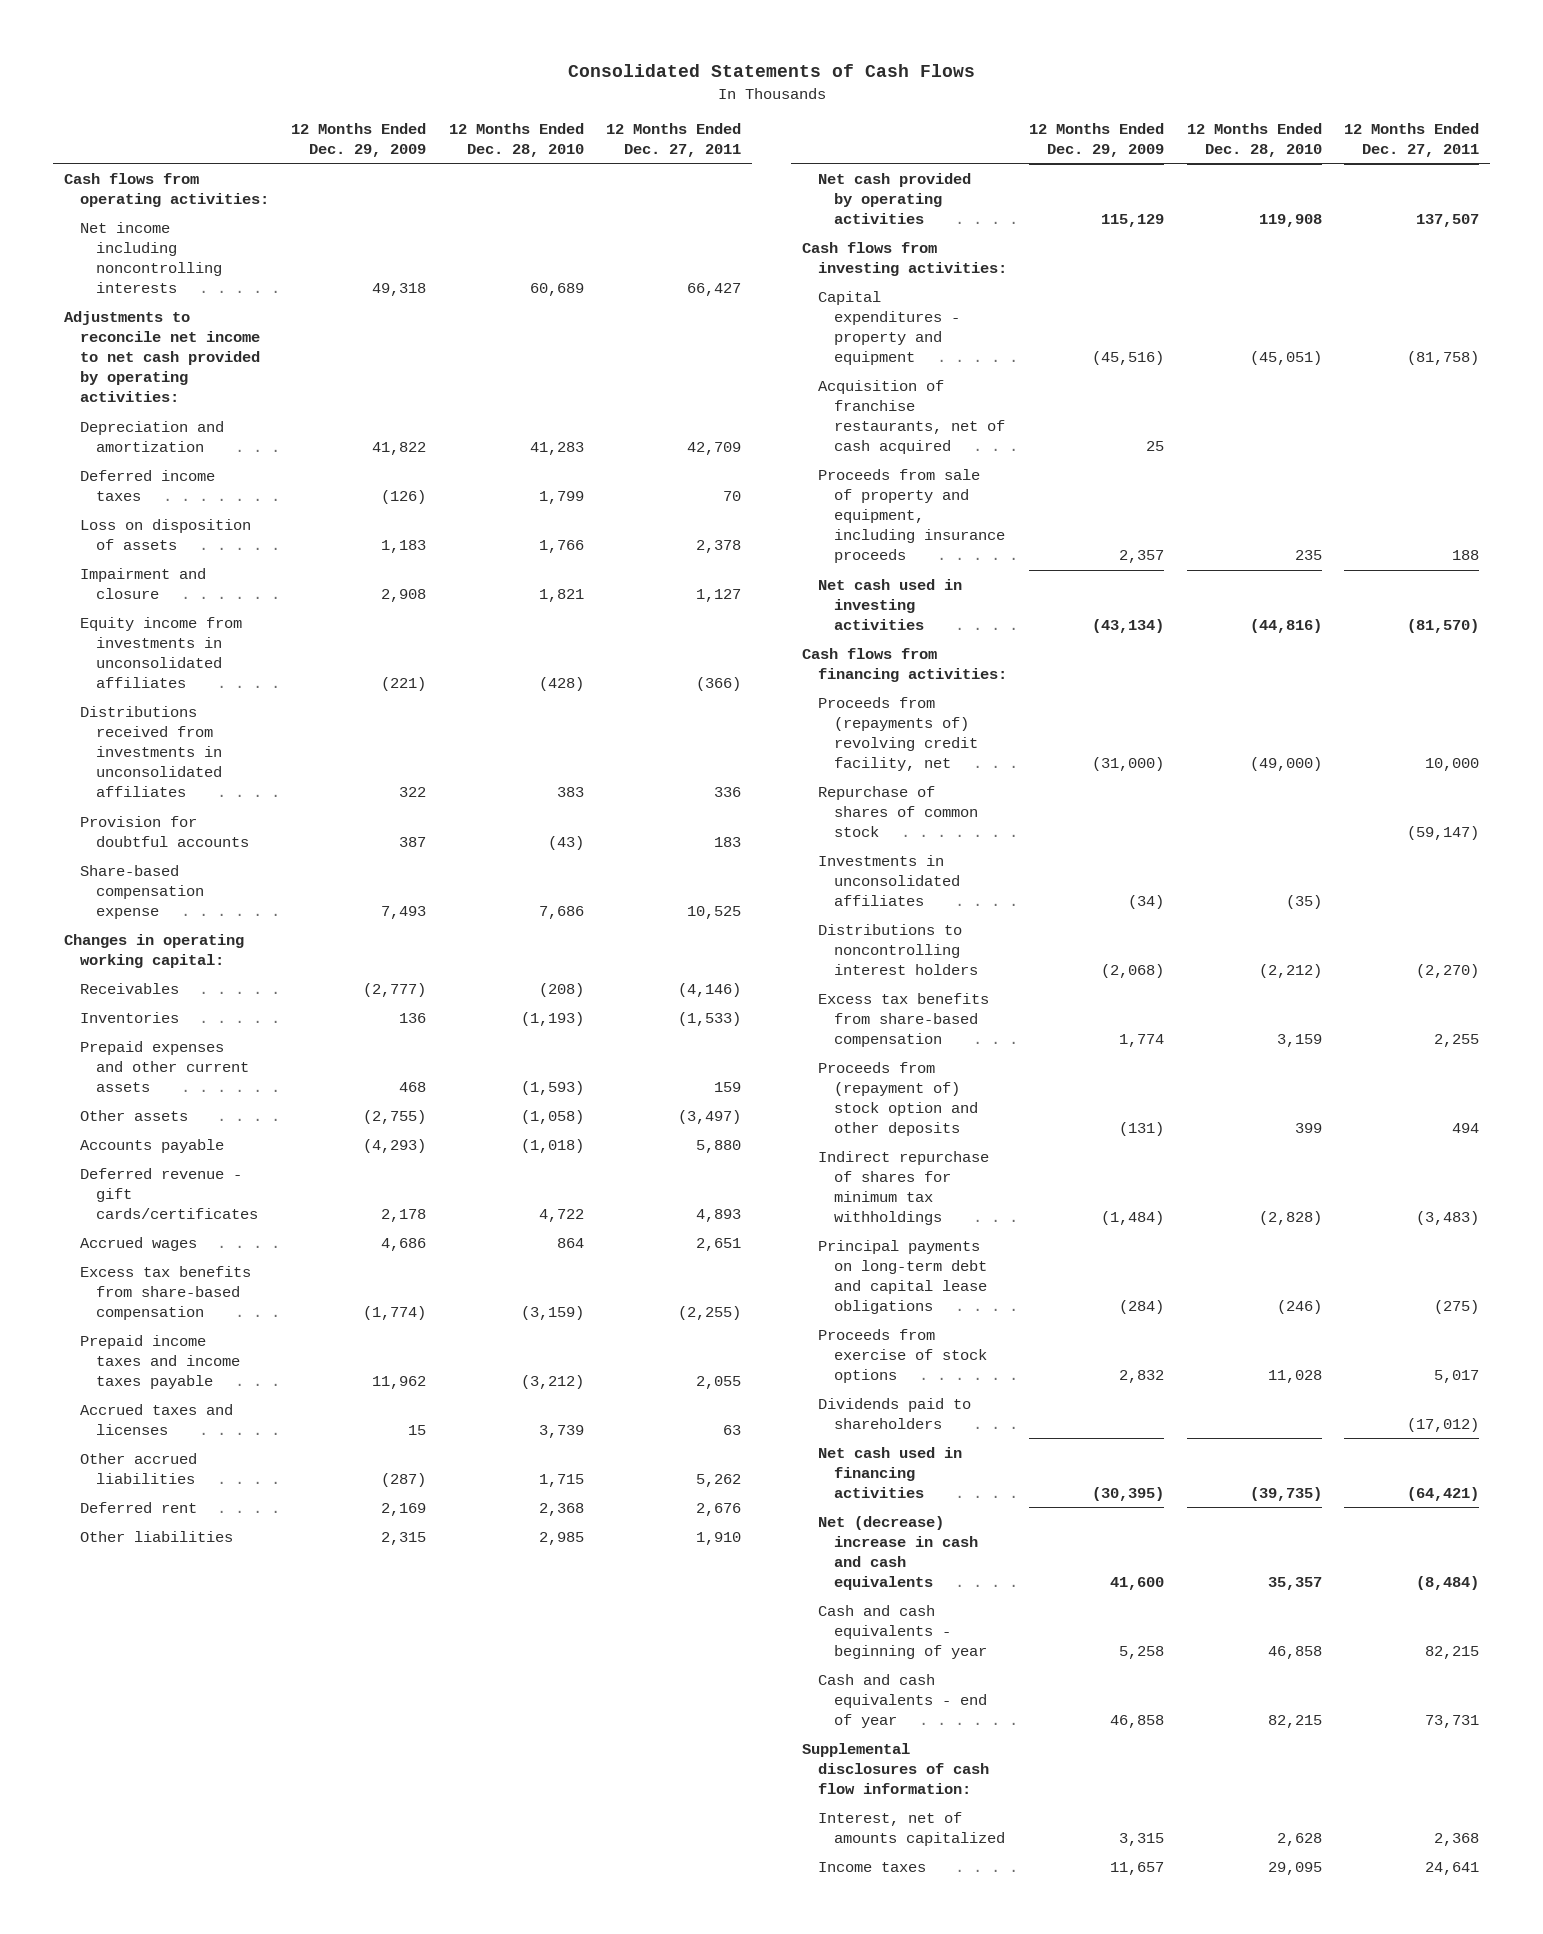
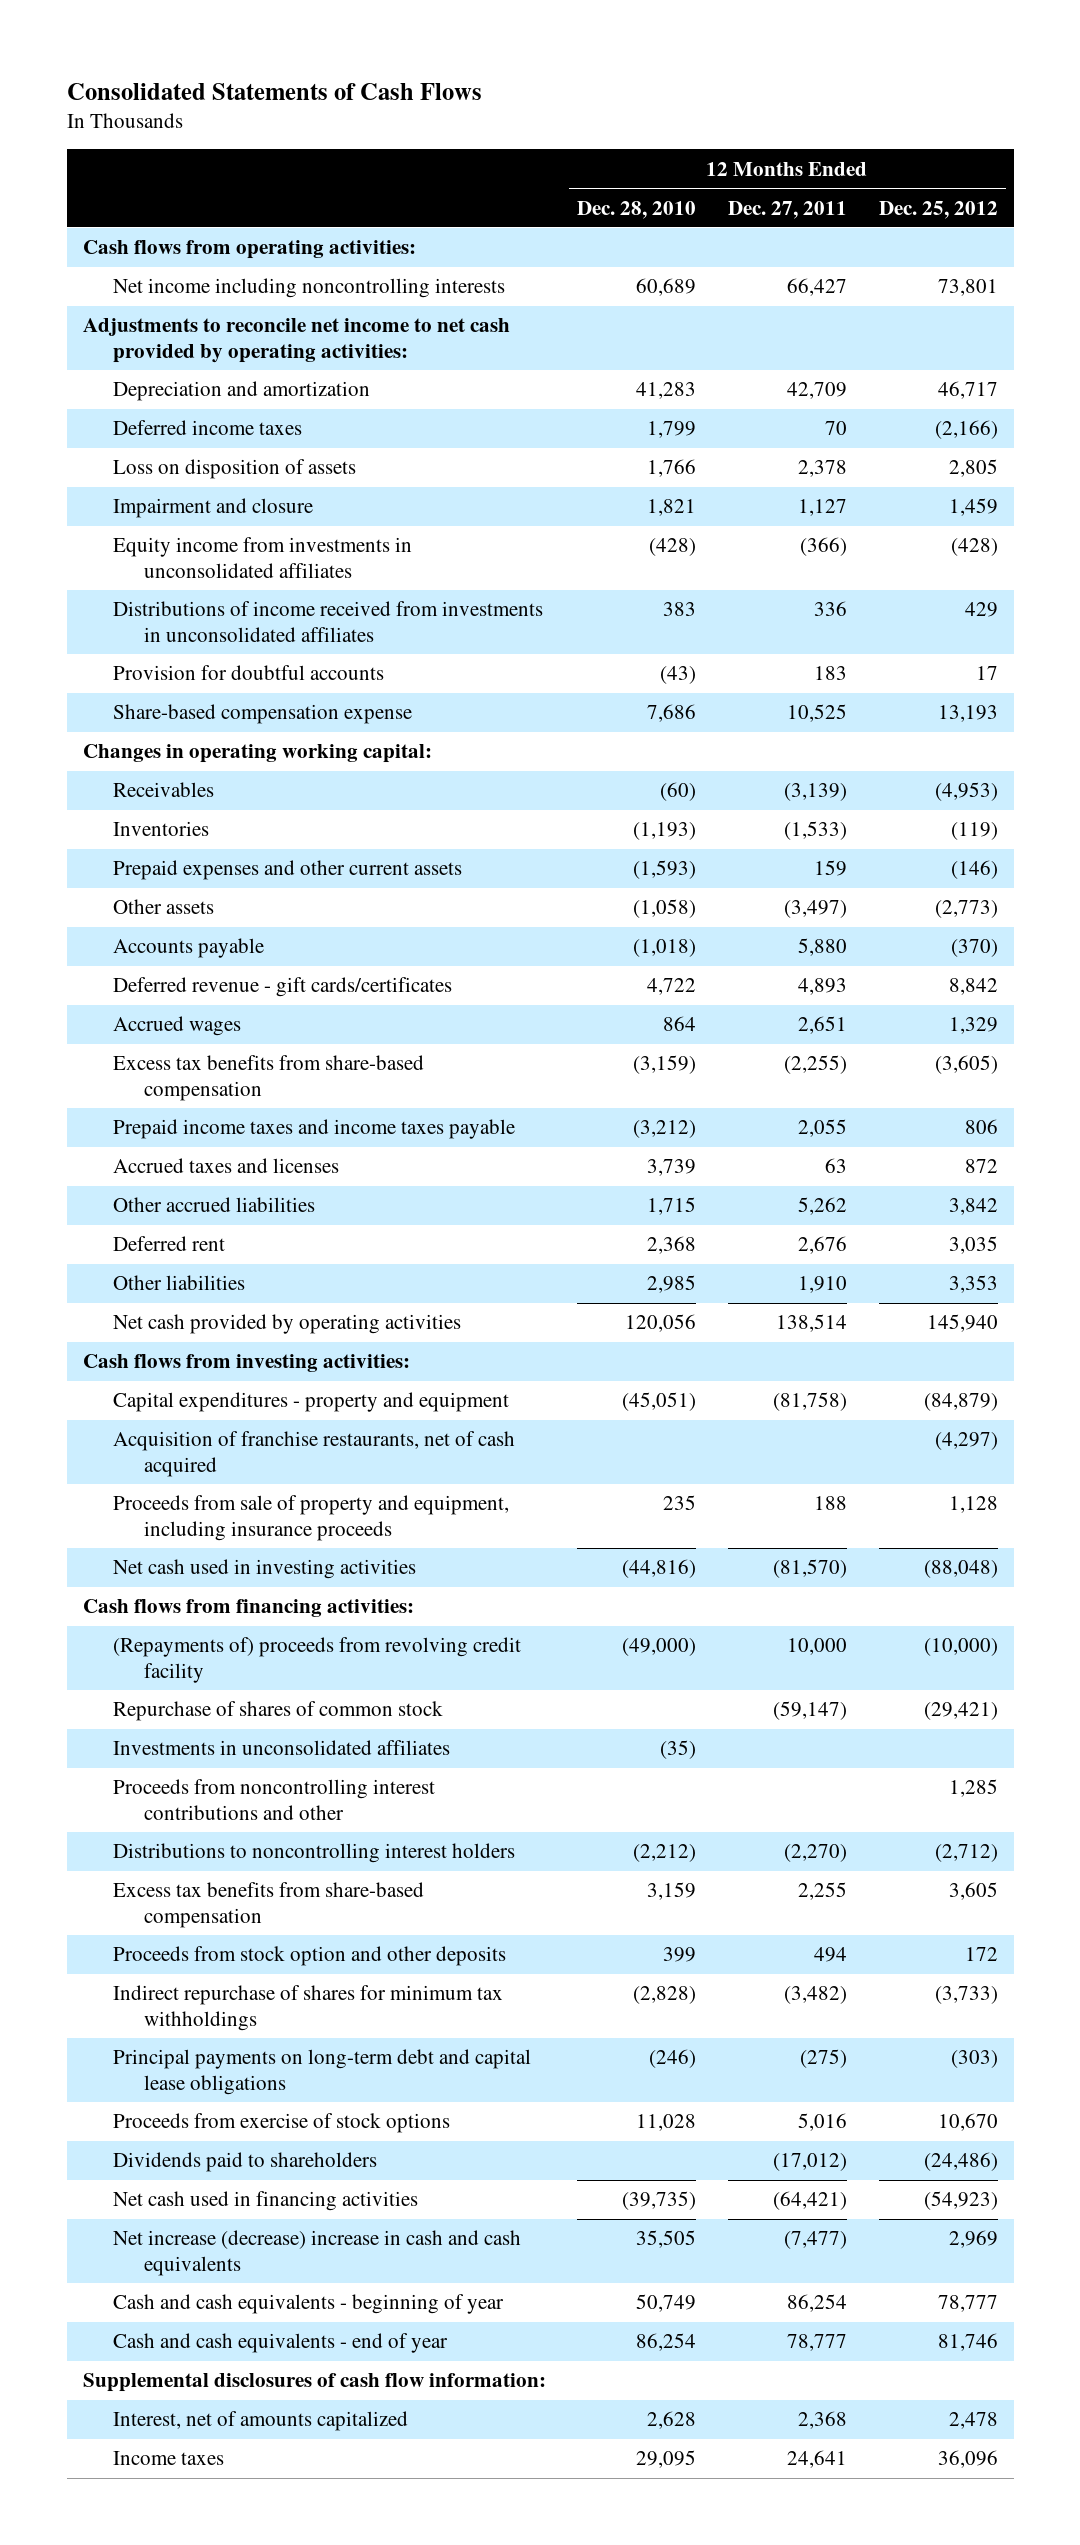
[291,122,427,158] 12 Months Ended Dec. 29, 2009 -> none
none -> [878,200,998,219] Dec. 25, 2012
[80,705,222,798] Distributions received from investments in unconsolidated affiliates -> [113,601,544,642] Distributions of income received from investments in unconsolidated affiliates
[538,982,584,997] (208) -> [660,782,697,802] (60)
[677,982,741,997] (4,146) -> [783,783,847,802] (3,139)
[1258,213,1322,227] 119,908 -> [625,1314,697,1333] 120,056
[1415,213,1479,227] 137,507 -> [775,1314,847,1333] 138,514
[818,696,978,772] Proceeds from (repayments of) revolving credit facility, net -> [113,1637,522,1683] (Repayments of) proceeds from revolving credit facility
none -> [113,1779,436,1820] Proceeds from noncontrolling interest contributions and other
[818,1061,978,1137] Proceeds from (repayment of) stock option and other deposits -> [113,1946,507,1967] Proceeds from stock option and other deposits
[1415,1211,1479,1226] (3,483) -> [783,1986,847,2005] (3,482)
[1433,1369,1479,1383] 5,017 -> [797,2113,847,2132] 5,016
[818,1515,978,1591] Net (decrease) increase in cash and cash equivalents -> [113,2230,522,2276] Net increase (decrease) increase in cash and cash equivalents
[1267,1577,1322,1591] 35,357 -> [636,2230,697,2249] 35,505
[1415,1576,1479,1591] (8,484) -> [783,2231,847,2250] (7,477)
[1267,1645,1322,1659] 46,858 -> [636,2294,697,2313] 50,749
[1424,1645,1479,1659] 82,215 -> [786,2294,847,2313] 86,254
[1267,1714,1322,1728] 82,215 -> [636,2333,697,2352] 86,254
[1424,1714,1479,1728] 73,731 -> [786,2334,847,2352] 78,777

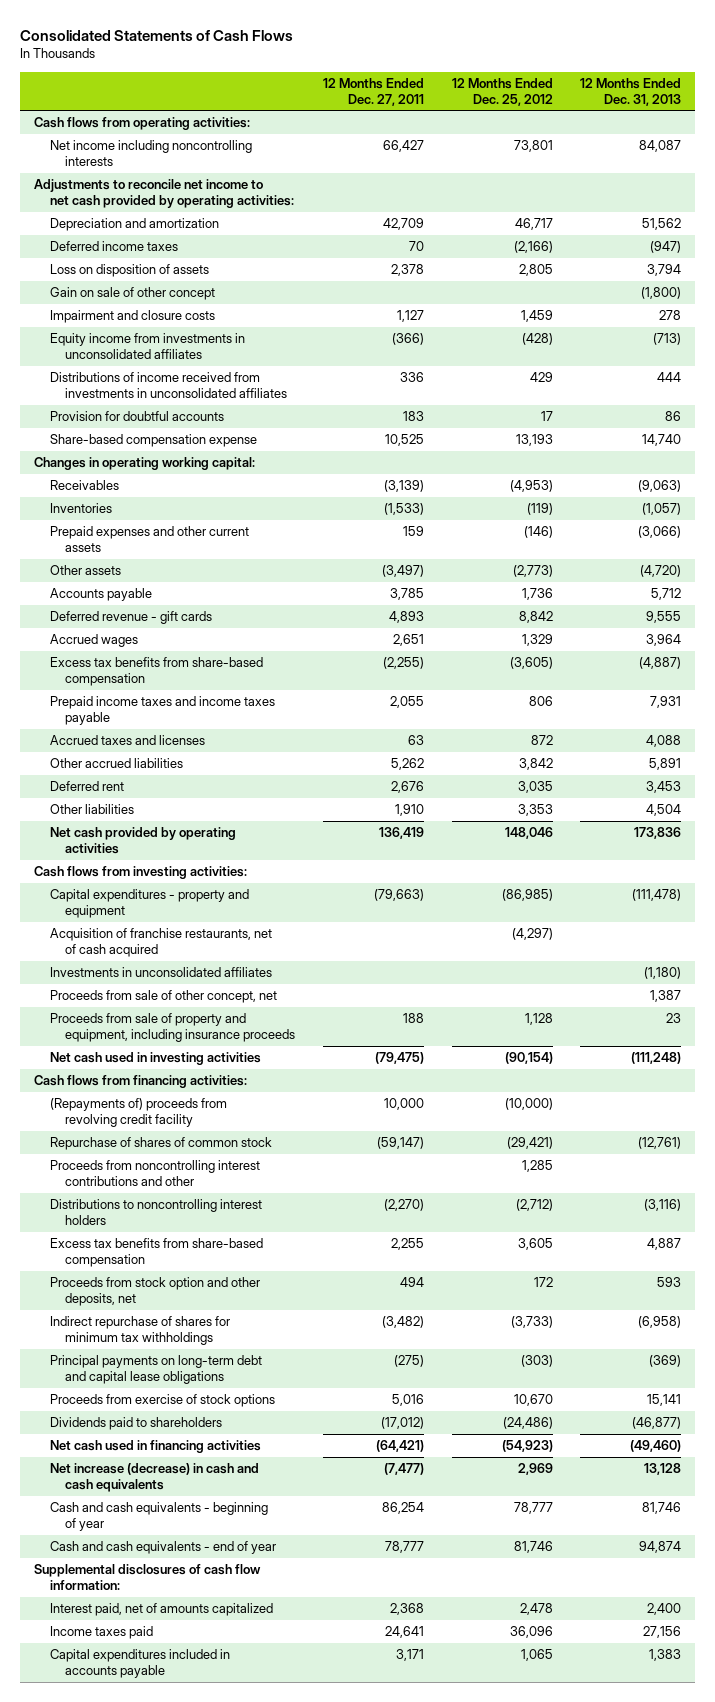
[577,200,697,219] Dec. 28, 2010 -> none
none -> [580,78,682,106] 12 Months Ended Dec. 31, 2013
none -> [49,287,215,301] Gain on sale of other concept
[113,498,314,519] Impairment and closure -> [49,310,215,324] Impairment and closure costs
[797,938,847,957] 5,880 -> [390,588,425,601] 3,785
[950,939,998,958] (370) -> [521,588,553,601] 1,736
[113,977,453,998] Deferred revenue - gift cards/certificates -> [49,611,212,625] Deferred revenue - gift cards
[775,1314,847,1333] 138,514 -> [379,827,425,840] 136,419
[926,1314,998,1333] 145,940 -> [504,827,553,840] 148,046
[772,1392,847,1412] (81,758) -> [374,889,425,902] (79,663)
[923,1393,998,1412] (84,879) -> [501,889,553,902] (86,985)
[113,1740,451,1756] Investments in unconsolidated affiliates -> [49,967,272,978] Investments in unconsolidated affiliates
none -> [49,990,277,1004] Proceeds from sale of other concept, net
[772,1559,847,1579] (81,570) -> [375,1052,425,1065] (79,475)
[923,1560,998,1579] (88,048) -> [504,1052,553,1065] (90,154)
[113,1946,507,1967] Proceeds from stock option and other deposits -> [49,1277,260,1306] Proceeds from stock option and other deposits, net
[113,2230,522,2276] Net increase (decrease) increase in cash and cash equivalents -> [49,1463,259,1492] Net increase (decrease) in cash and cash equivalents
[113,2411,409,2432] Interest, net of amounts capitalized -> [49,1603,273,1617] Interest paid, net of amounts capitalized
[113,2451,225,2466] Income taxes -> [49,1626,153,1640] Income taxes paid
none -> [49,1649,230,1678] Capital expenditures included in accounts payable

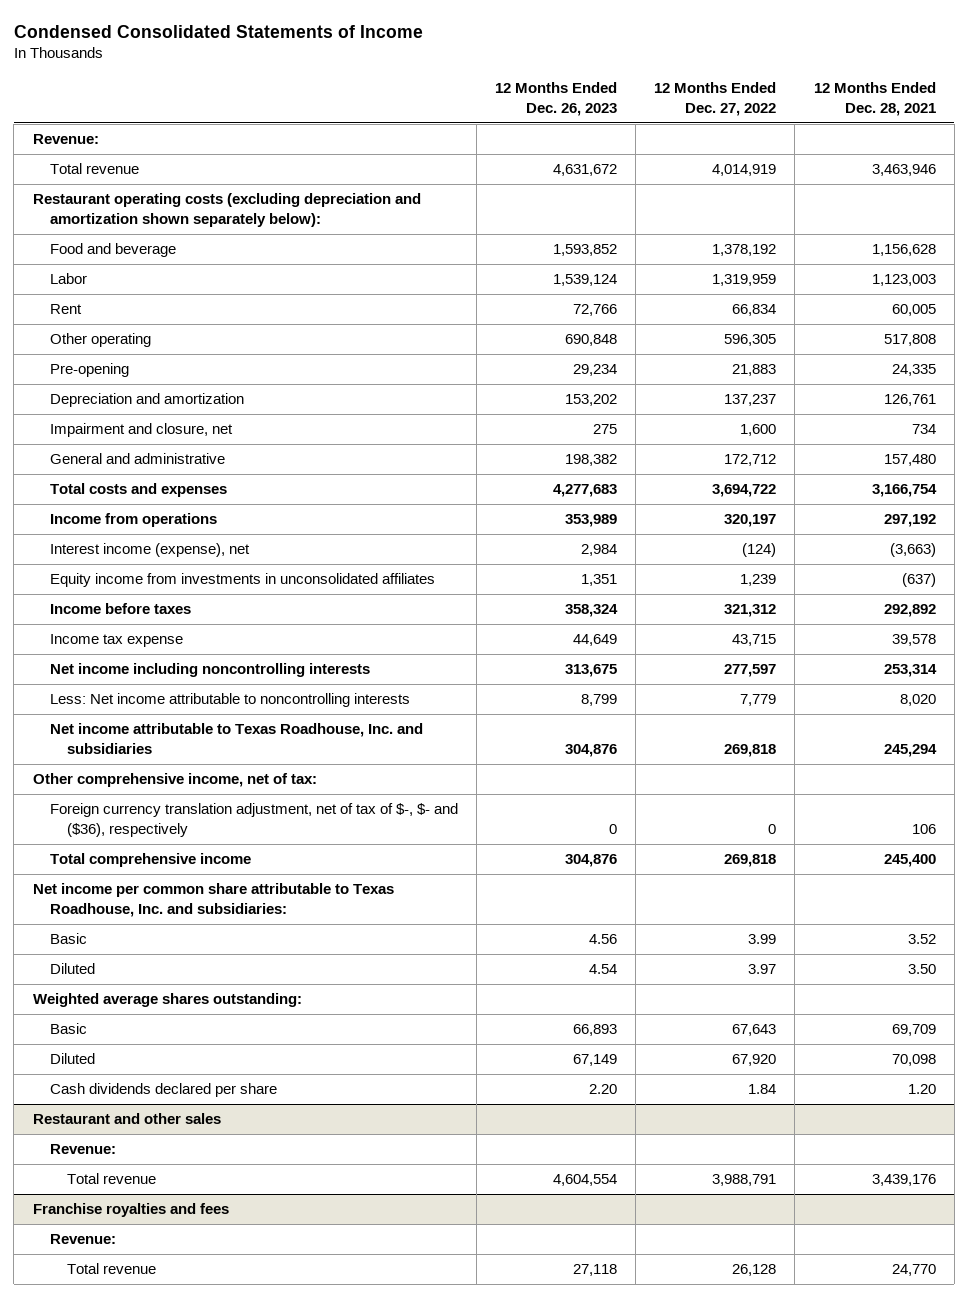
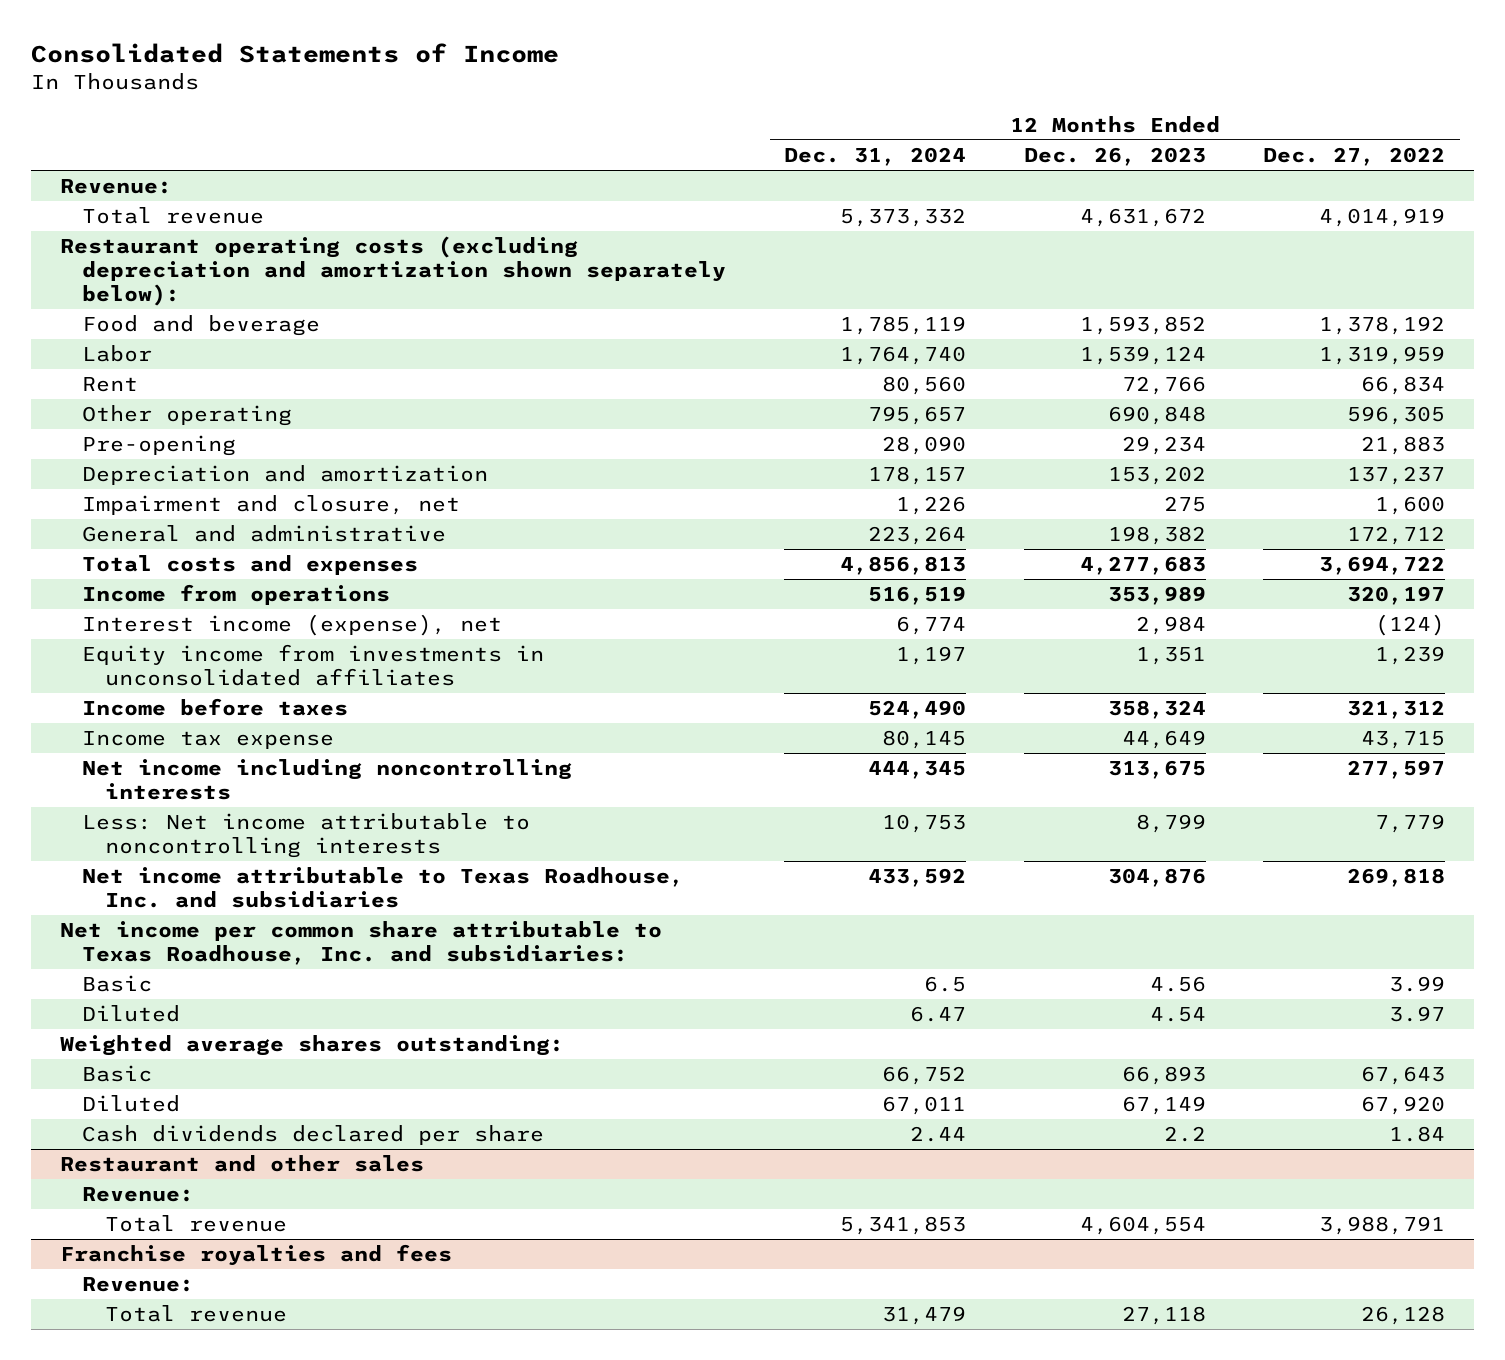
[13,24,423,38] Condensed Consolidated Statements of Income -> [30,43,559,64] Consolidated Statements of Income
[813,82,936,116] 12 Months Ended Dec. 28, 2021 -> none
none -> [784,146,967,166] Dec. 31, 2024
[32,773,317,788] Other comprehensive income, net of tax: -> none
[49,803,458,837] Foreign currency translation adjustment, net of tax of $-, $- and ($36), respectively -> none
[49,853,251,868] Total comprehensive income -> none
[589,1084,618,1095] 2.20 -> [1163,1126,1206,1143] 2.2

